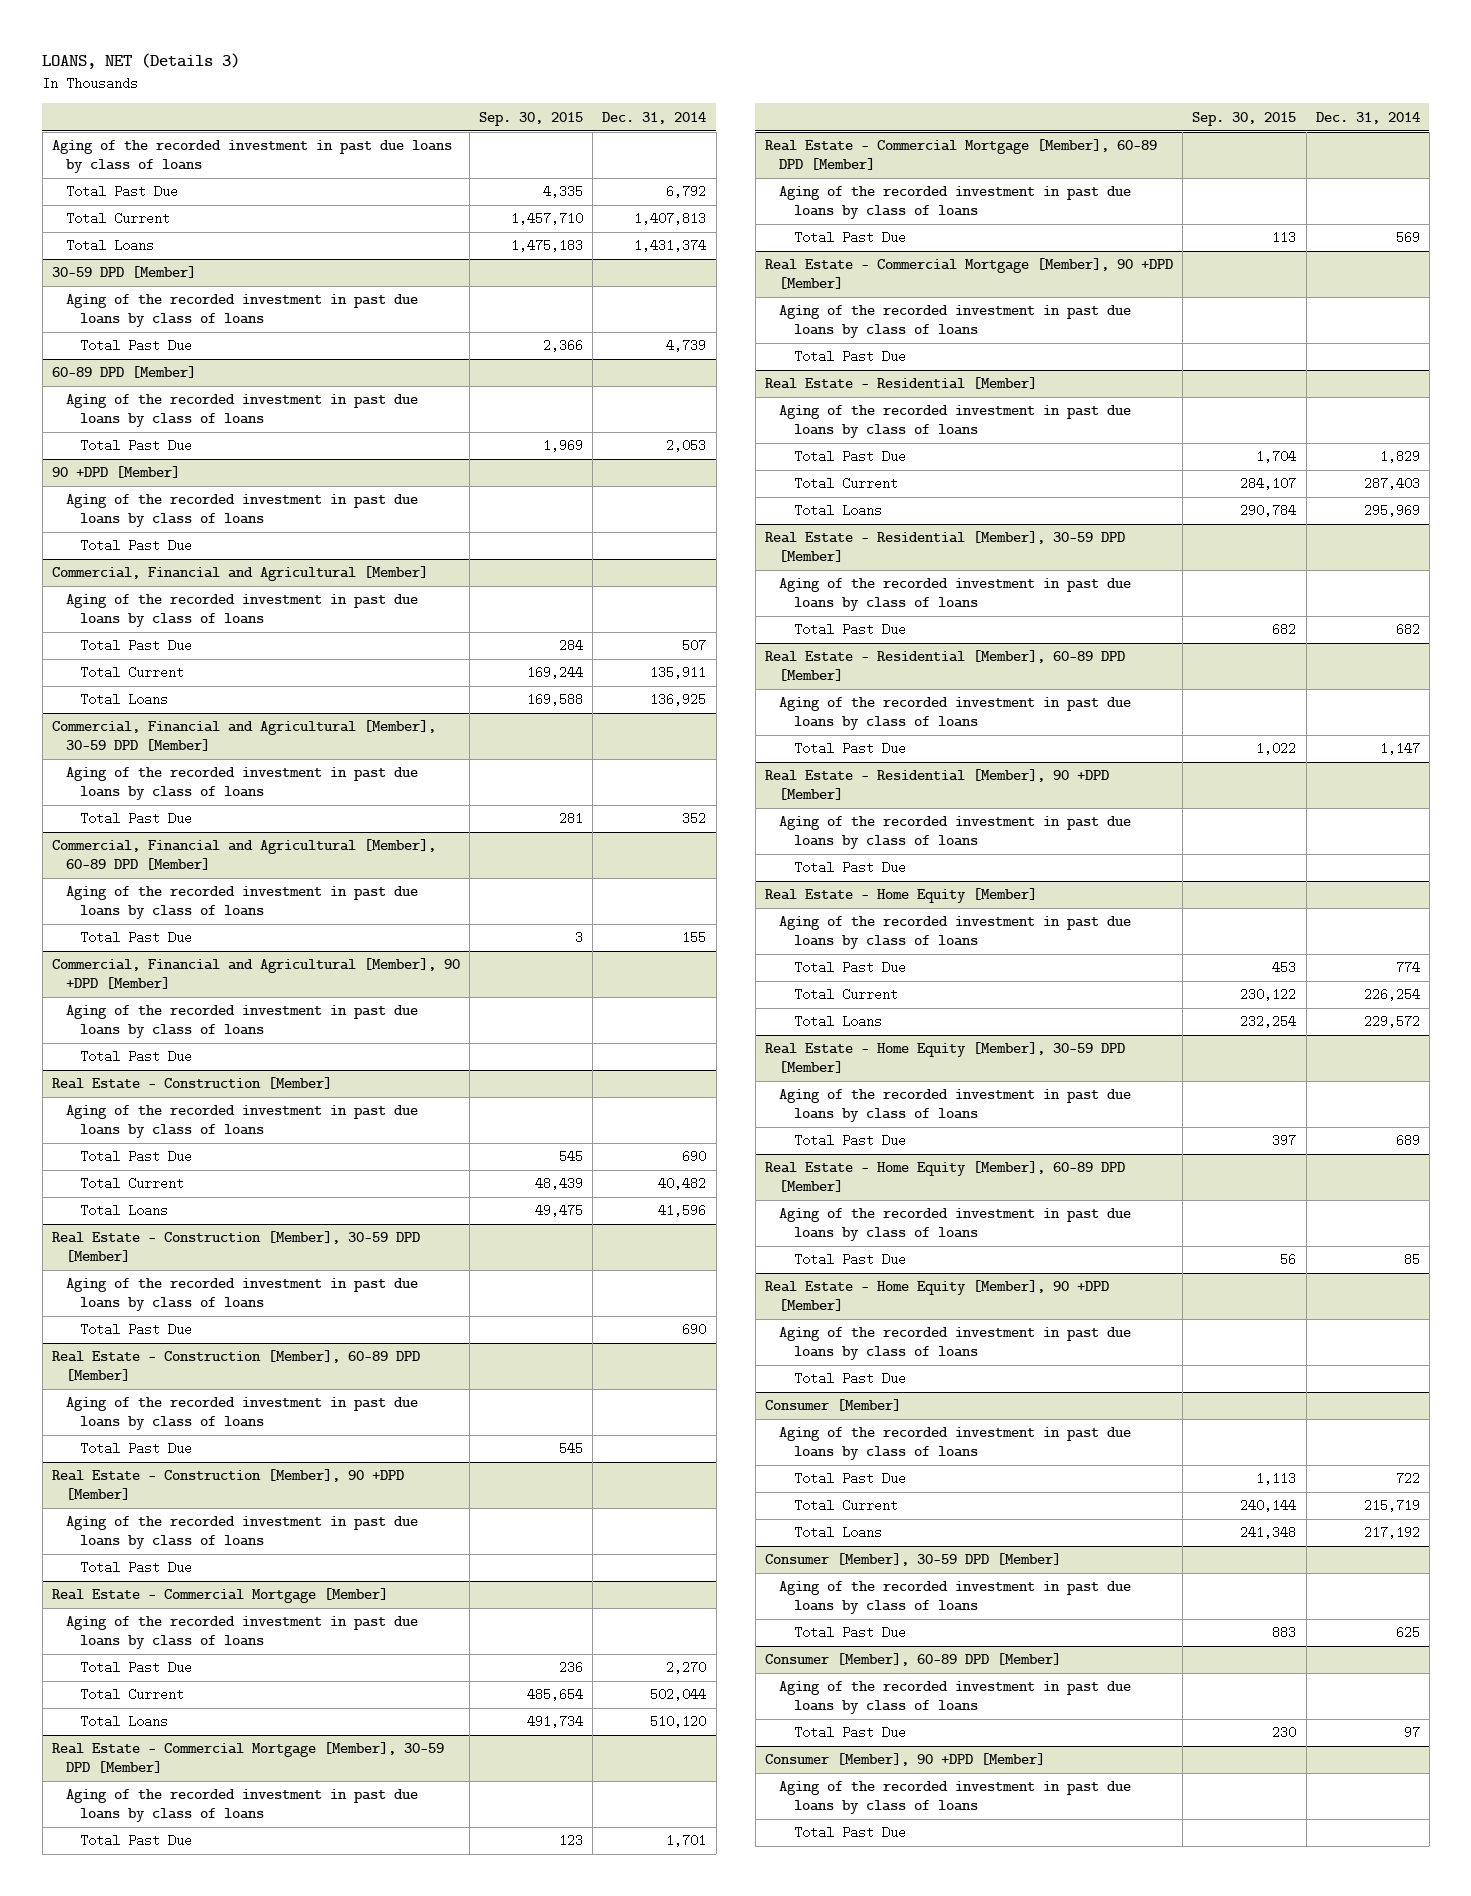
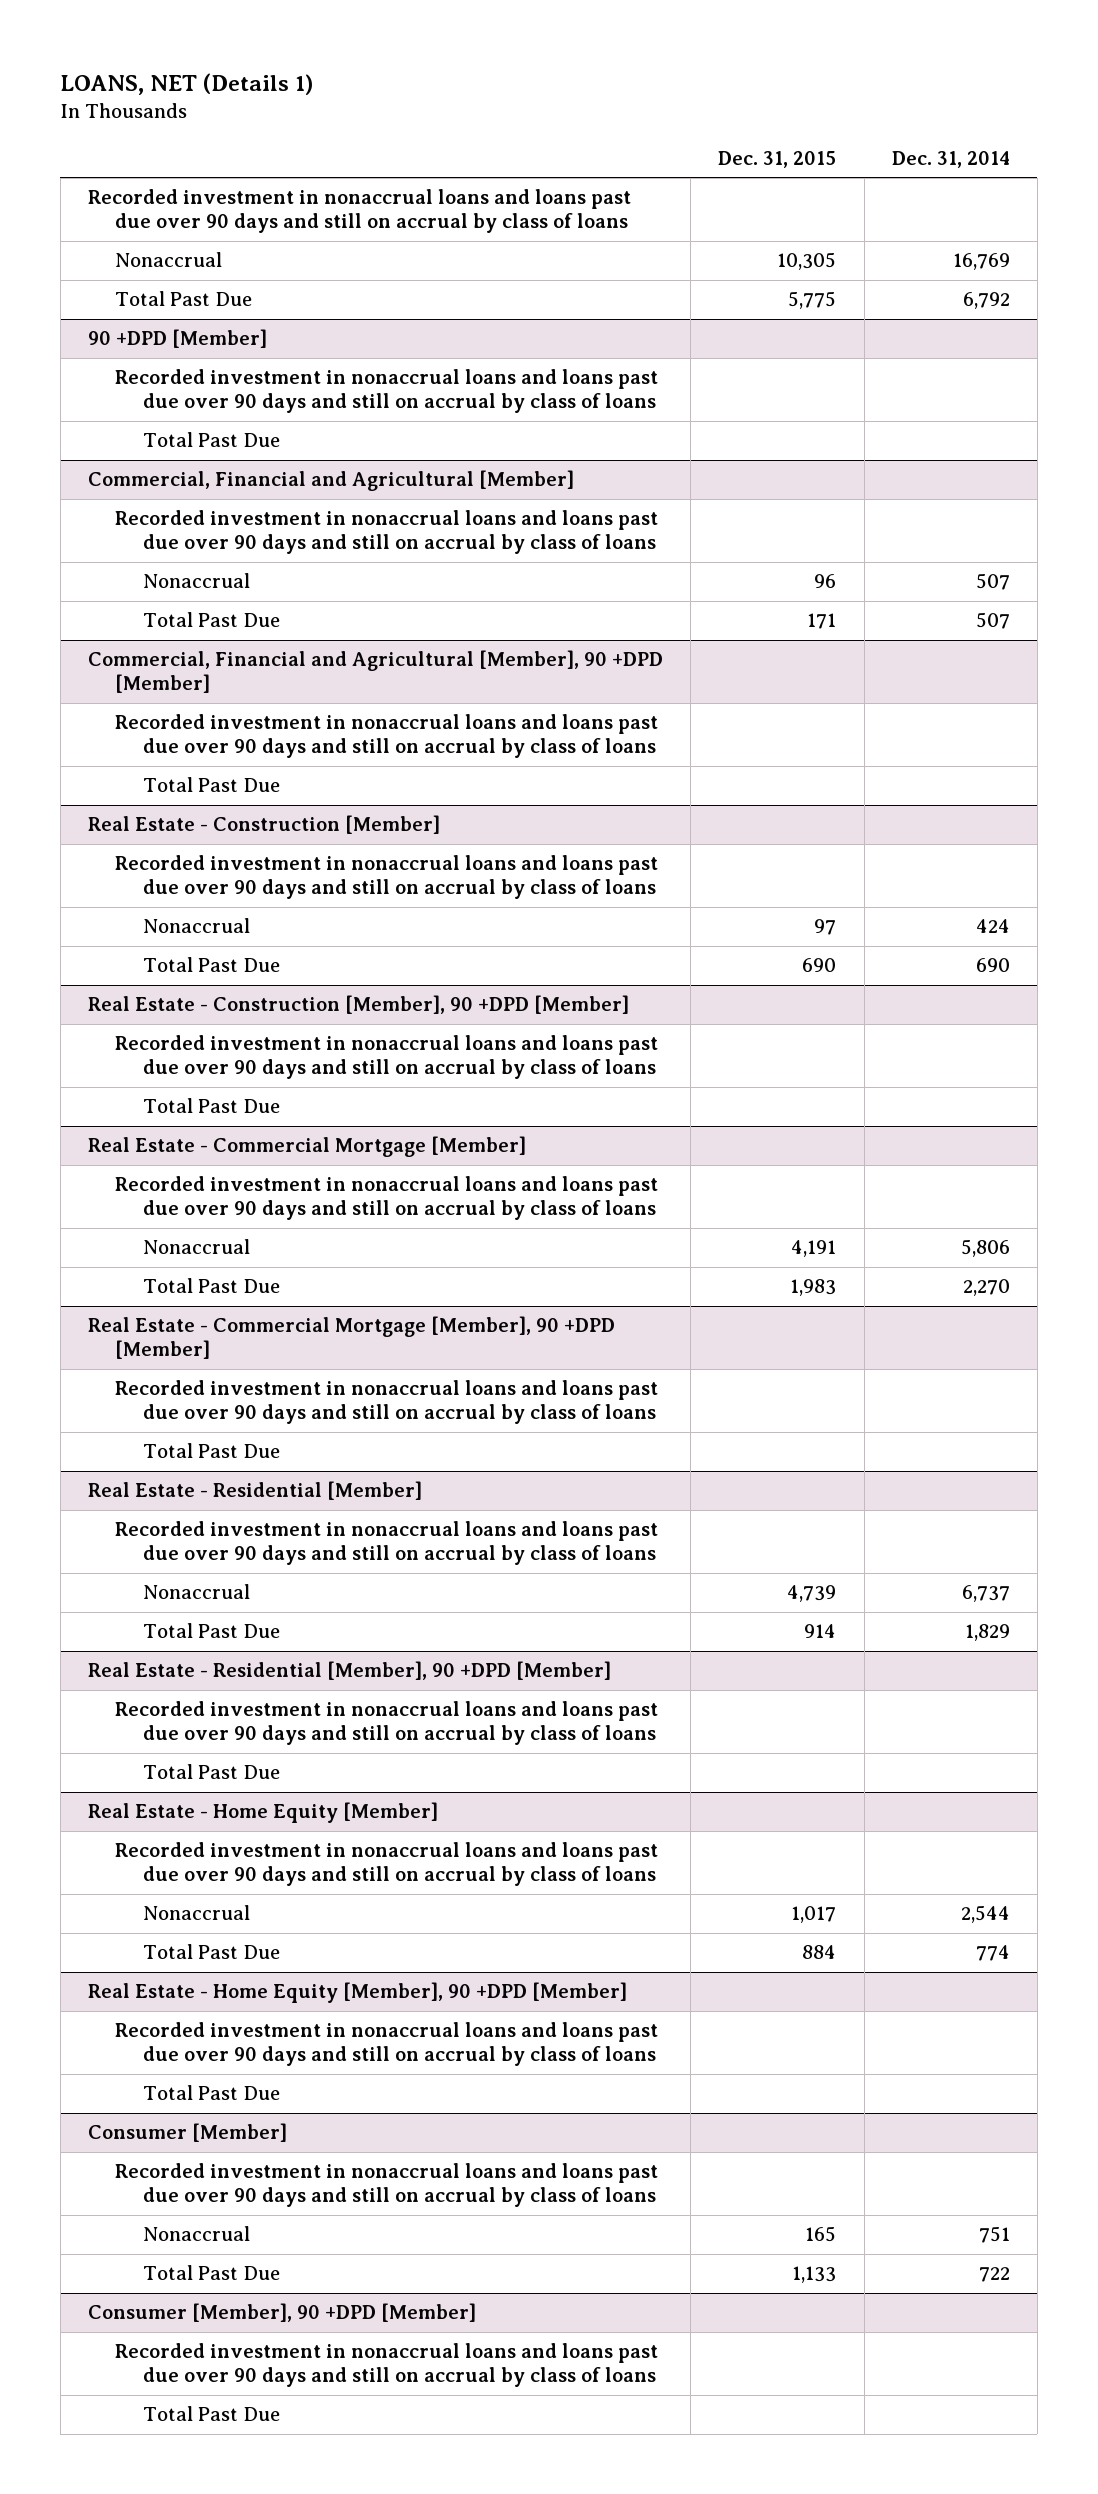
[42,53,241,70] LOANS, NET (Details 3) -> [60,73,314,96] LOANS, NET (Details 1)
[479,111,584,126] Sep. 30, 2015 -> none
none -> [718,150,837,168] Dec. 31, 2015
[51,140,452,173] Aging of the recorded investment in past due loans by class of loans -> [88,189,632,234] Recorded investment in nonaccrual loans and loans past due over 90 days and still on accrual by class of loans
none -> [115,252,223,268] Nonaccrual
[66,212,171,226] Total Current -> none
[66,239,155,253] Total Loans -> none
[51,266,196,279] 30-59 DPD [Member] -> none
[66,294,419,327] Aging of the recorded investment in past due loans by class of loans -> none
[80,339,193,353] Total Past Due -> none
[51,366,196,379] 60-89 DPD [Member] -> none
[66,394,419,427] Aging of the recorded investment in past due loans by class of loans -> none
[80,439,193,453] Total Past Due -> none
[66,494,419,527] Aging of the recorded investment in past due loans by class of loans -> [115,369,659,414] Recorded investment in nonaccrual loans and loans past due over 90 days and still on accrual by class of loans
[66,594,419,627] Aging of the recorded investment in past due loans by class of loans -> [115,510,659,555] Recorded investment in nonaccrual loans and loans past due over 90 days and still on accrual by class of loans
none -> [142,573,250,589] Nonaccrual
[80,666,185,680] Total Current -> none
[80,693,169,707] Total Loans -> none
[51,720,436,751] Commercial, Financial and Agricultural [Member], 30-59 DPD [Member] -> none
[66,767,419,800] Aging of the recorded investment in past due loans by class of loans -> none
[80,812,193,826] Total Past Due -> none
[51,839,436,870] Commercial, Financial and Agricultural [Member], 60-89 DPD [Member] -> none
[66,886,419,919] Aging of the recorded investment in past due loans by class of loans -> none
[80,931,193,945] Total Past Due -> none
[66,1005,419,1038] Aging of the recorded investment in past due loans by class of loans -> [115,714,659,759] Recorded investment in nonaccrual loans and loans past due over 90 days and still on accrual by class of loans
[80,1150,193,1164] Total Past Due -> none
[80,1177,185,1191] Total Current -> none
[80,1204,169,1218] Total Loans -> none
[51,1231,420,1262] Real Estate - Construction [Member], 30-59 DPD [Member] -> none
[66,1278,419,1311] Aging of the recorded investment in past due loans by class of loans -> none
[66,1105,419,1138] Aging of the recorded investment in past due loans by class of loans -> [115,855,659,900] Recorded investment in nonaccrual loans and loans past due over 90 days and still on accrual by class of loans
none -> [142,918,250,934] Nonaccrual
[51,1350,420,1381] Real Estate - Construction [Member], 60-89 DPD [Member] -> none
[66,1397,419,1430] Aging of the recorded investment in past due loans by class of loans -> none
[80,1442,193,1456] Total Past Due -> none
[66,1516,419,1549] Aging of the recorded investment in past due loans by class of loans -> [115,1035,659,1080] Recorded investment in nonaccrual loans and loans past due over 90 days and still on accrual by class of loans
[66,1616,419,1649] Aging of the recorded investment in past due loans by class of loans -> [115,1176,659,1221] Recorded investment in nonaccrual loans and loans past due over 90 days and still on accrual by class of loans
none -> [142,1239,250,1255] Nonaccrual
[80,1688,185,1702] Total Current -> none
[80,1715,169,1729] Total Loans -> none
[51,1742,444,1773] Real Estate - Commercial Mortgage [Member], 30-59 DPD [Member] -> none
[66,1789,419,1822] Aging of the recorded investment in past due loans by class of loans -> none
[80,1834,193,1848] Total Past Due -> none
[764,139,1157,170] Real Estate - Commercial Mortgage [Member], 60-89 DPD [Member] -> none
[779,186,1132,219] Aging of the recorded investment in past due loans by class of loans -> none
[793,231,906,245] Total Past Due -> none
[779,305,1132,338] Aging of the recorded investment in past due loans by class of loans -> [115,1380,659,1425] Recorded investment in nonaccrual loans and loans past due over 90 days and still on accrual by class of loans
[779,405,1132,438] Aging of the recorded investment in past due loans by class of loans -> [115,1521,659,1566] Recorded investment in nonaccrual loans and loans past due over 90 days and still on accrual by class of loans
none -> [142,1584,250,1600] Nonaccrual
[793,477,898,491] Total Current -> none
[793,504,882,518] Total Loans -> none
[764,531,1125,562] Real Estate - Residential [Member], 30-59 DPD [Member] -> none
[779,578,1132,611] Aging of the recorded investment in past due loans by class of loans -> none
[793,623,906,637] Total Past Due -> none
[764,650,1125,681] Real Estate - Residential [Member], 60-89 DPD [Member] -> none
[779,697,1132,730] Aging of the recorded investment in past due loans by class of loans -> none
[793,742,906,756] Total Past Due -> none
[779,816,1132,849] Aging of the recorded investment in past due loans by class of loans -> [115,1701,659,1746] Recorded investment in nonaccrual loans and loans past due over 90 days and still on accrual by class of loans
[779,916,1132,949] Aging of the recorded investment in past due loans by class of loans -> [115,1842,659,1887] Recorded investment in nonaccrual loans and loans past due over 90 days and still on accrual by class of loans
none -> [142,1905,250,1921] Nonaccrual
[793,988,898,1002] Total Current -> none
[793,1015,882,1029] Total Loans -> none
[764,1042,1125,1073] Real Estate - Home Equity [Member], 30-59 DPD [Member] -> none
[779,1089,1132,1122] Aging of the recorded investment in past due loans by class of loans -> none
[793,1134,906,1148] Total Past Due -> none
[764,1161,1125,1192] Real Estate - Home Equity [Member], 60-89 DPD [Member] -> none
[779,1208,1132,1241] Aging of the recorded investment in past due loans by class of loans -> none
[793,1253,906,1267] Total Past Due -> none
[779,1327,1132,1360] Aging of the recorded investment in past due loans by class of loans -> [115,2022,659,2067] Recorded investment in nonaccrual loans and loans past due over 90 days and still on accrual by class of loans
[779,1427,1132,1460] Aging of the recorded investment in past due loans by class of loans -> [115,2163,659,2208] Recorded investment in nonaccrual loans and loans past due over 90 days and still on accrual by class of loans
none -> [142,2226,250,2242] Nonaccrual
[793,1499,898,1513] Total Current -> none
[793,1526,882,1540] Total Loans -> none
[764,1553,1061,1567] Consumer [Member], 30-59 DPD [Member] -> none
[779,1581,1132,1614] Aging of the recorded investment in past due loans by class of loans -> none
[793,1626,906,1640] Total Past Due -> none
[764,1653,1061,1667] Consumer [Member], 60-89 DPD [Member] -> none
[779,1681,1132,1714] Aging of the recorded investment in past due loans by class of loans -> none
[793,1726,906,1740] Total Past Due -> none
[779,1781,1132,1814] Aging of the recorded investment in past due loans by class of loans -> [115,2343,659,2388] Recorded investment in nonaccrual loans and loans past due over 90 days and still on accrual by class of loans

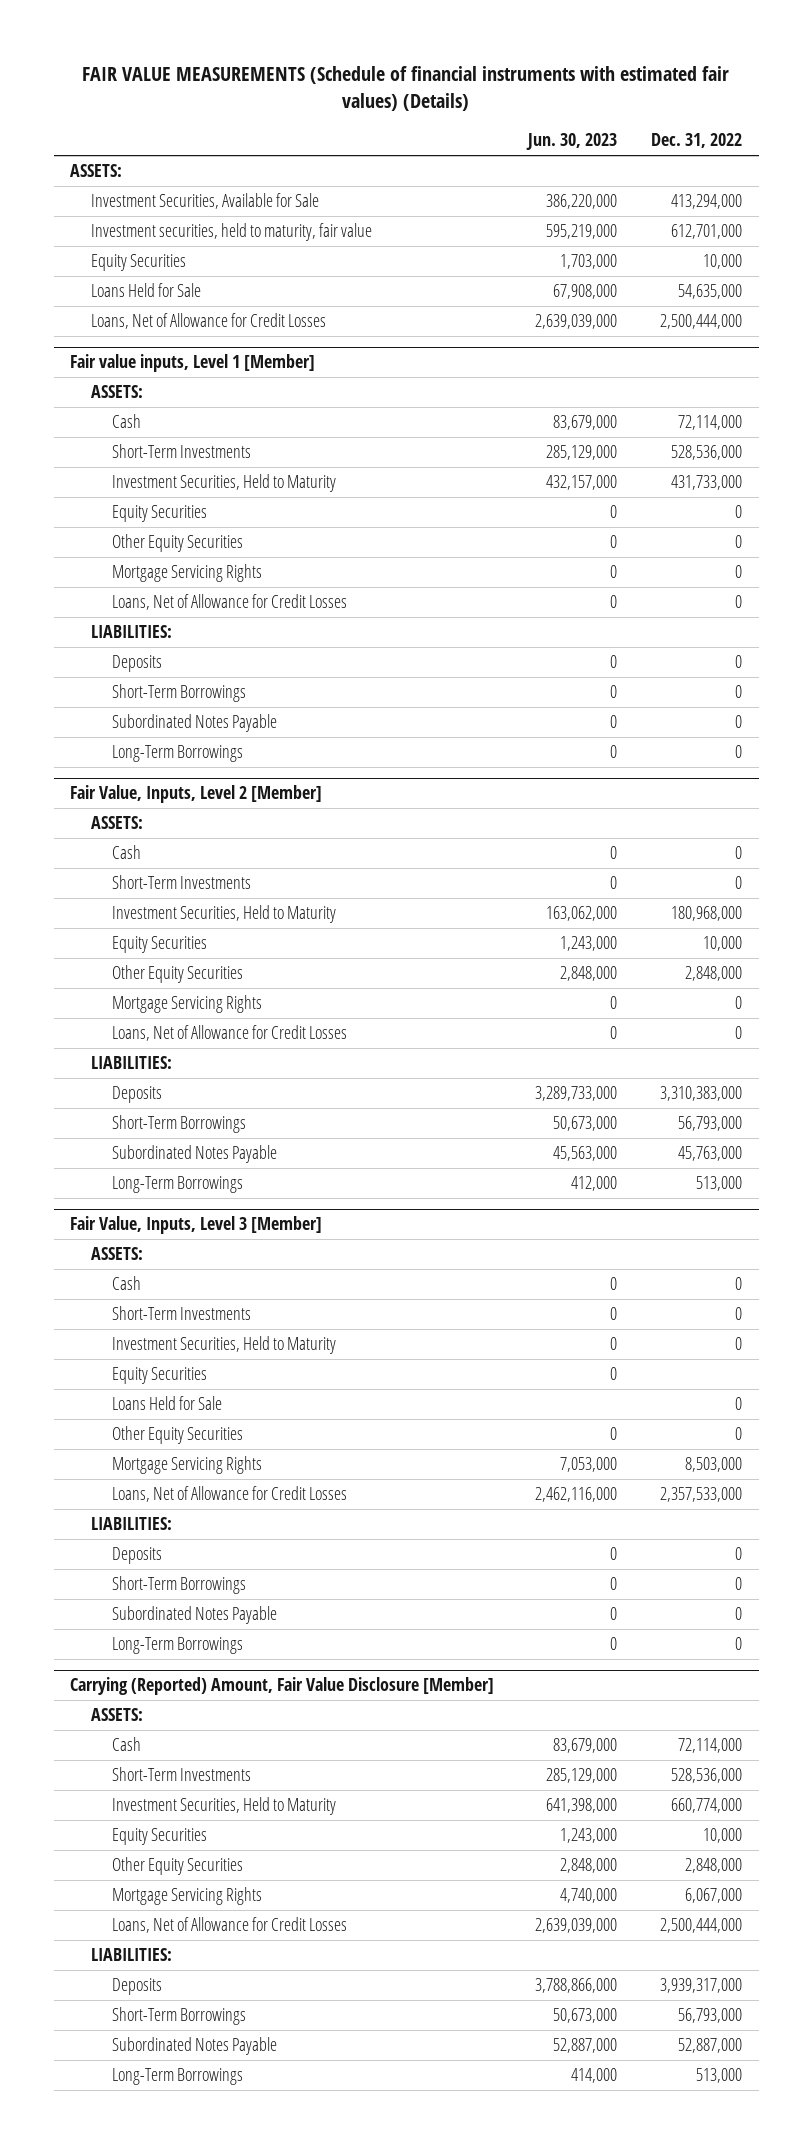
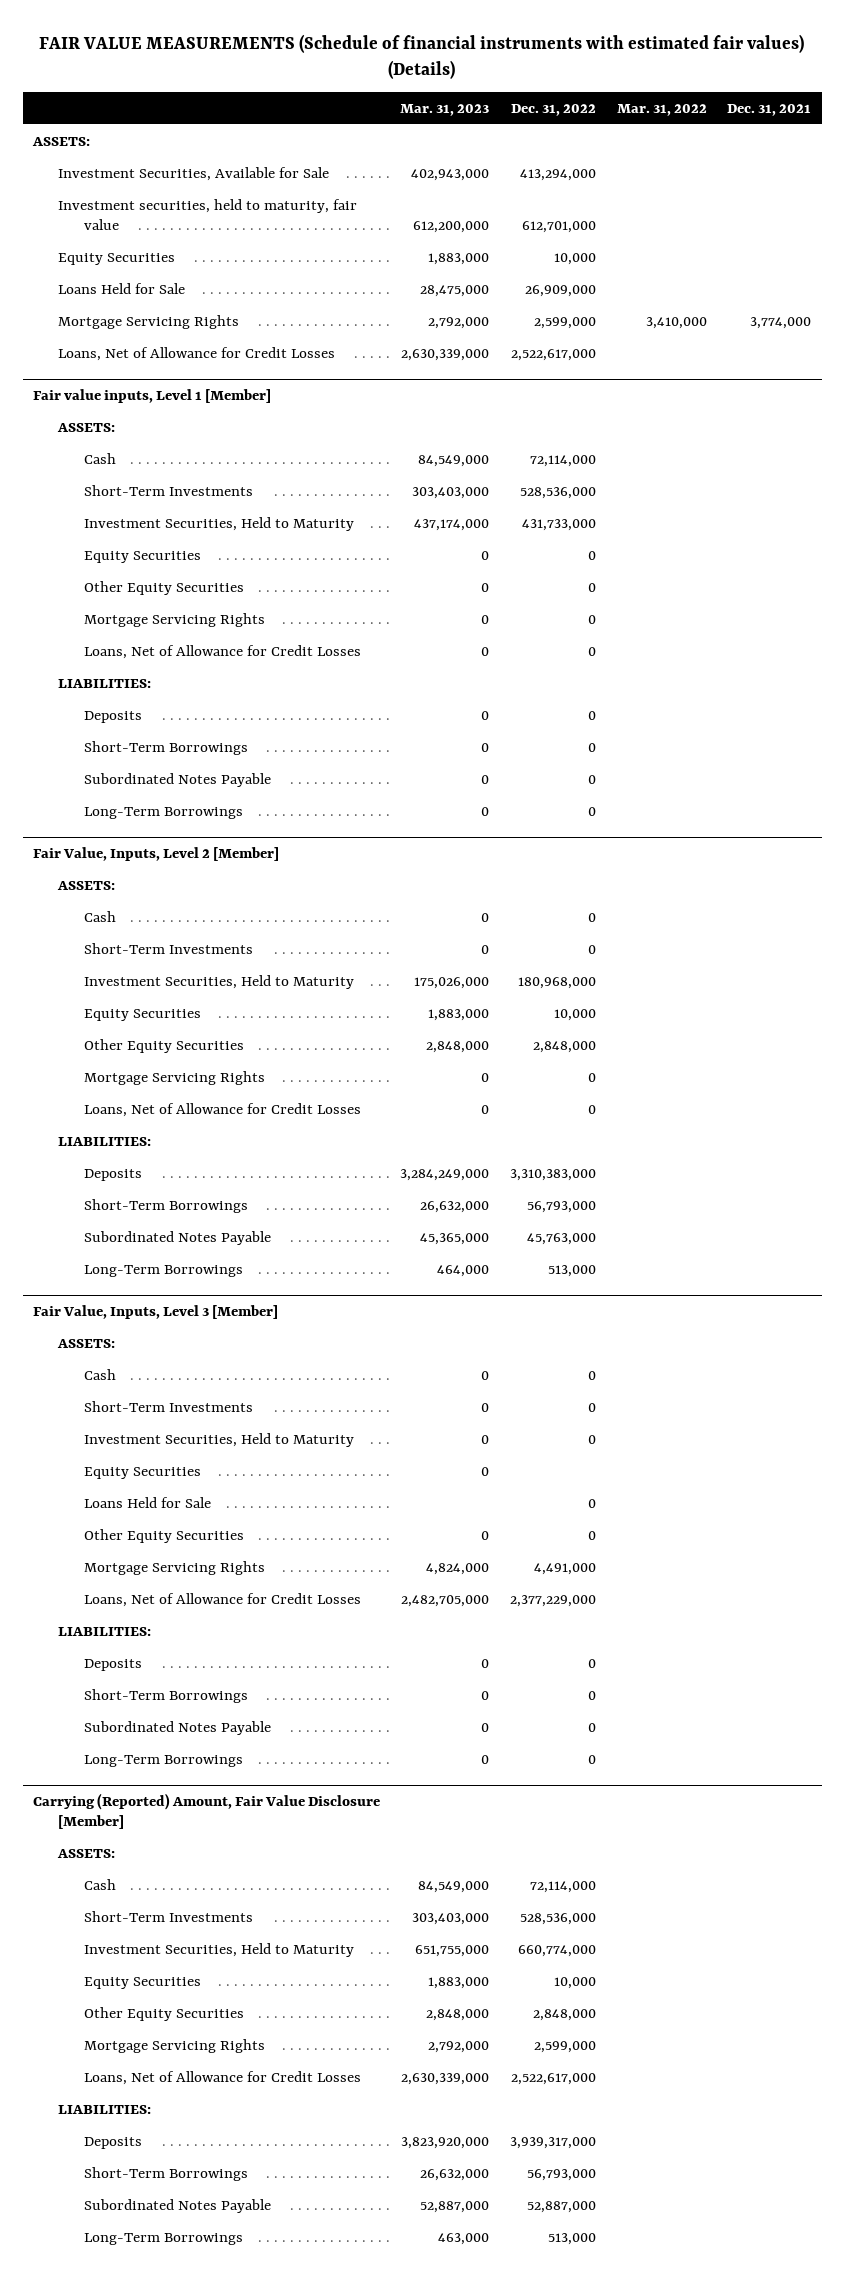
[526,133,618,151] Jun. 30, 2023 -> none
none -> [400,103,490,116] Mar. 31, 2023
none -> [616,103,707,116] Mar. 31, 2022
none -> [727,103,812,116] Dec. 31, 2021
[678,284,743,300] 54,635,000 -> [525,284,597,297] 26,909,000
none -> [58,314,240,329] Mortgage Servicing Rights
[660,314,743,330] 2,500,444,000 -> [511,348,597,361] 2,522,617,000
[685,1457,743,1473] 8,503,000 -> [534,1562,597,1575] 4,491,000
[660,1487,743,1503] 2,357,533,000 -> [510,1594,597,1607] 2,377,229,000
[685,1888,743,1904] 6,067,000 -> [534,2040,597,2053] 2,599,000
[660,1918,743,1934] 2,500,444,000 -> [511,2072,597,2085] 2,522,617,000

